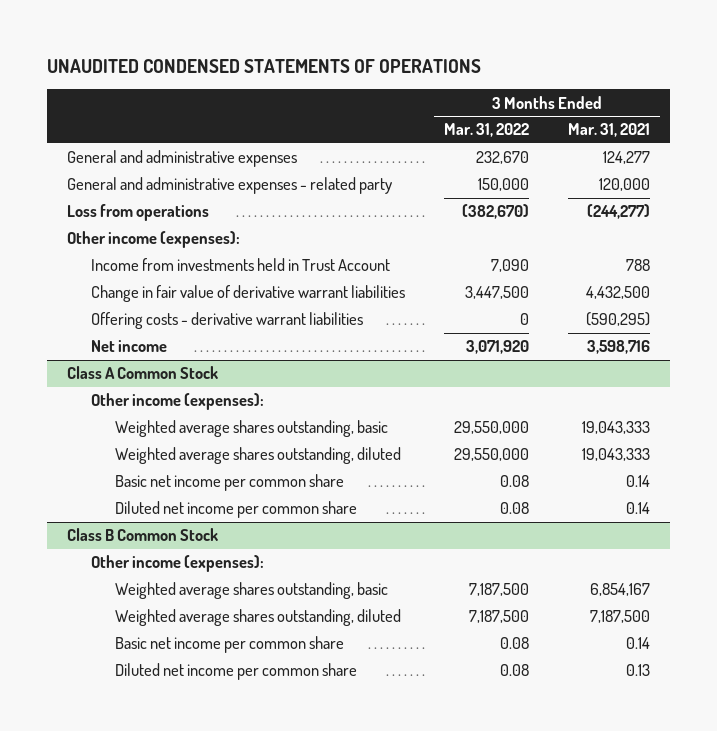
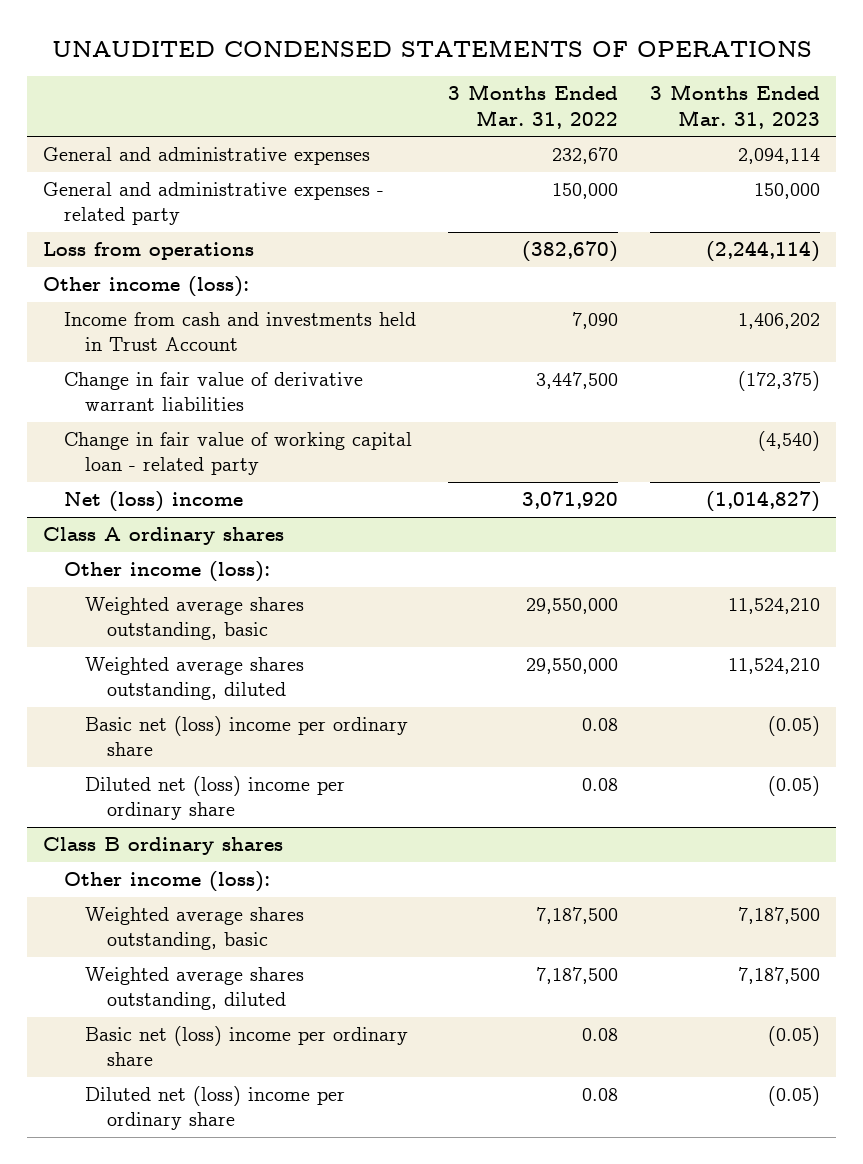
[568,123,651,138] Mar. 31, 2021 -> none
none -> [650,84,821,129] 3 Months Ended Mar. 31, 2023
[66,231,240,249] Other income (expenses): -> [42,276,249,298] Other income (loss):
[90,258,390,272] Income from investments held in Trust Account -> [64,312,417,352] Income from cash and investments held in Trust Account
[90,312,363,330] Offering costs - derivative warrant liabilities -> none
none -> [64,432,413,476] Change in fair value of working capital loan - related party
[90,340,167,353] Net income -> [64,491,244,513] Net (loss) income
[66,366,218,380] Class A Common Stock -> [42,527,284,546] Class A ordinary shares
[90,393,264,411] Other income (expenses): -> [64,561,271,583] Other income (loss):
[115,474,345,492] Basic net income per common share -> [85,716,409,757] Basic net (loss) income per ordinary share
[115,501,358,519] Diluted net income per common share -> [85,776,346,821] Diluted net (loss) income per ordinary share
[66,528,218,542] Class B Common Stock -> [42,837,283,856] Class B ordinary shares
[90,555,264,573] Other income (expenses): -> [64,871,271,893] Other income (loss):
[115,636,345,654] Basic net income per common share -> [85,1026,409,1067] Basic net (loss) income per ordinary share
[115,663,358,681] Diluted net income per common share -> [85,1086,346,1131] Diluted net (loss) income per ordinary share

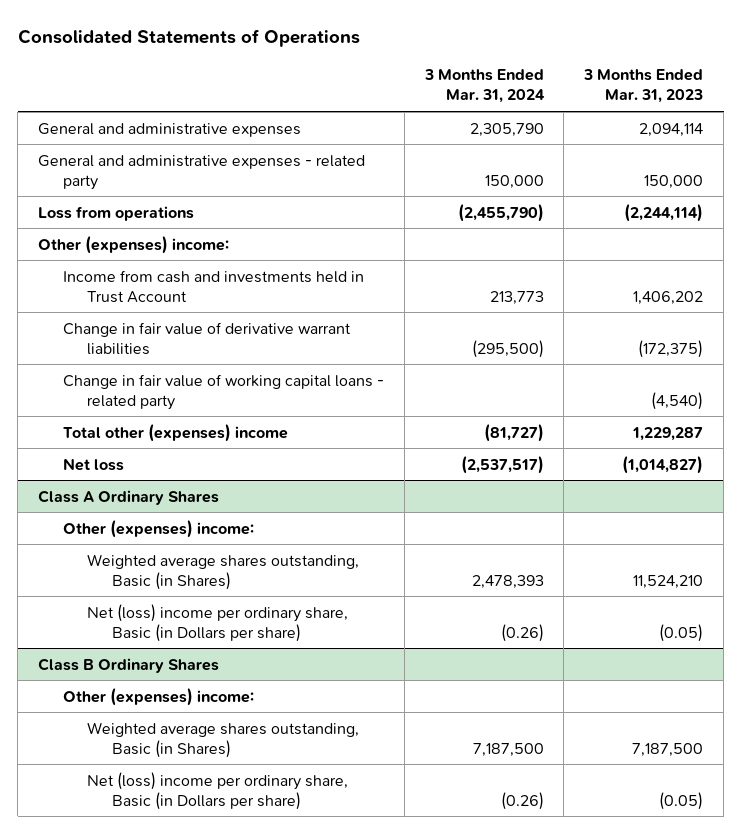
[51,39,812,57] UNAUDITED CONDENSED STATEMENTS OF OPERATIONS -> [17,28,360,47] Consolidated Statements of Operations
[448,84,619,129] 3 Months Ended Mar. 31, 2022 -> none
none -> [423,69,545,104] 3 Months Ended Mar. 31, 2024
[42,276,249,298] Other income (loss): -> [38,235,230,254] Other (expenses) income:
[85,657,305,701] Weighted average shares outstanding, diluted -> none
[85,776,346,821] Diluted net (loss) income per ordinary share -> none
[85,967,305,1011] Weighted average shares outstanding, diluted -> none
[85,1086,346,1131] Diluted net (loss) income per ordinary share -> none
[64,432,413,476] Change in fair value of working capital loan - related party -> [62,373,384,410] Change in fair value of working capital loans - related party
none -> [62,423,288,442] Total other (expenses) income
[64,491,244,513] Net (loss) income -> [62,457,124,471] Net loss
[42,527,284,546] Class A ordinary shares -> [38,489,220,505] Class A Ordinary Shares
[64,561,271,583] Other income (loss): -> [62,519,254,538] Other (expenses) income:
[85,597,305,641] Weighted average shares outstanding, basic -> [87,553,360,590] Weighted average shares outstanding, Basic (in Shares)
[85,716,409,757] Basic net (loss) income per ordinary share -> [87,603,349,642] Net (loss) income per ordinary share, Basic (in Dollars per share)
[42,837,283,856] Class B ordinary shares -> [38,657,220,673] Class B Ordinary Shares
[64,871,271,893] Other income (loss): -> [62,687,254,706] Other (expenses) income:
[85,907,305,951] Weighted average shares outstanding, basic -> [87,721,360,758] Weighted average shares outstanding, Basic (in Shares)
[85,1026,409,1067] Basic net (loss) income per ordinary share -> [87,771,349,810] Net (loss) income per ordinary share, Basic (in Dollars per share)

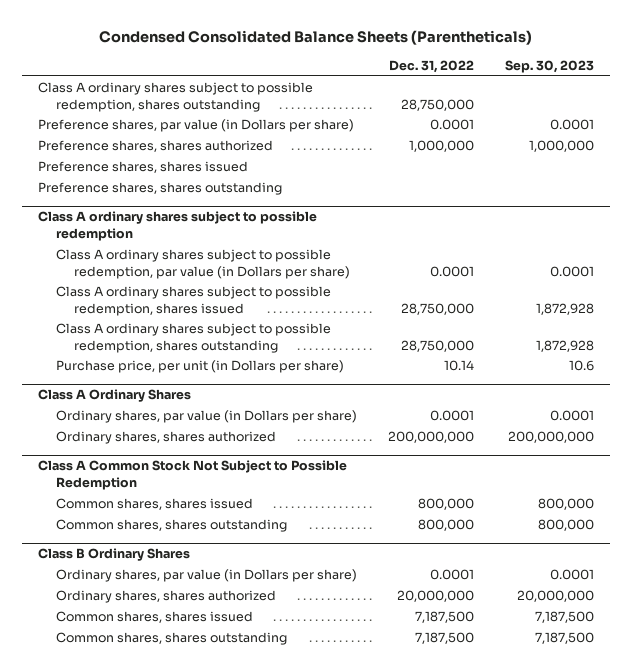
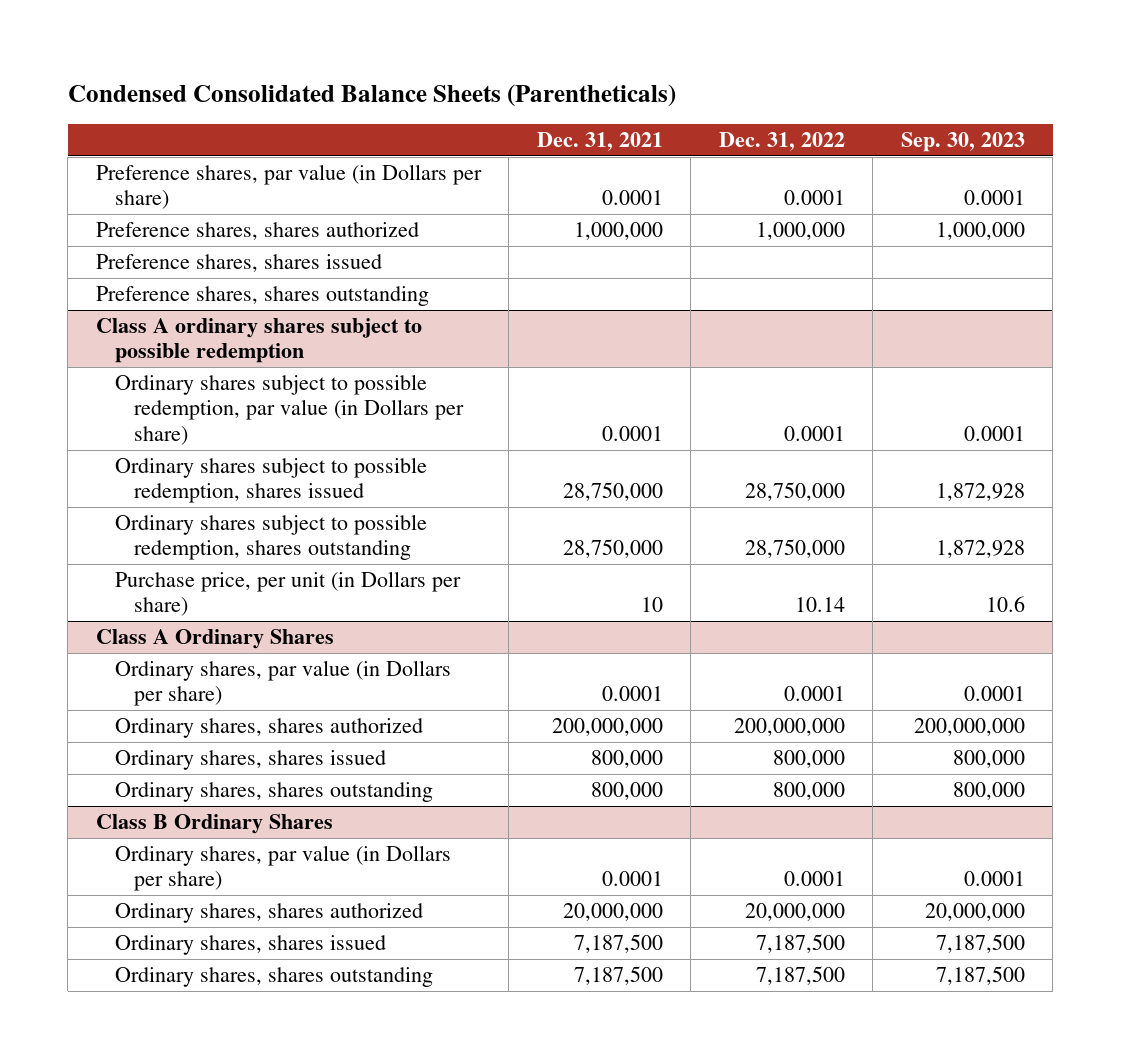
none -> [536,131,663,151] Dec. 31, 2021
[37,82,313,112] Class A ordinary shares subject to possible redemption, shares outstanding -> none
[55,249,351,279] Class A ordinary shares subject to possible redemption, par value (in Dollars per share) -> [114,374,465,445] Ordinary shares subject to possible redemption, par value (in Dollars per share)
[55,286,331,316] Class A ordinary shares subject to possible redemption, shares issued -> [114,457,427,504] Ordinary shares subject to possible redemption, shares issued
[55,323,331,353] Class A ordinary shares subject to possible redemption, shares outstanding -> [114,514,427,561] Ordinary shares subject to possible redemption, shares outstanding
[37,460,347,490] Class A Common Stock Not Subject to Possible Redemption -> none
[55,498,253,511] Common shares, shares issued -> [114,750,386,771] Ordinary shares, shares issued
[55,519,287,533] Common shares, shares outstanding -> [114,782,433,803] Ordinary shares, shares outstanding
[55,611,253,624] Common shares, shares issued -> [114,935,386,956] Ordinary shares, shares issued
[55,632,287,646] Common shares, shares outstanding -> [114,967,433,988] Ordinary shares, shares outstanding

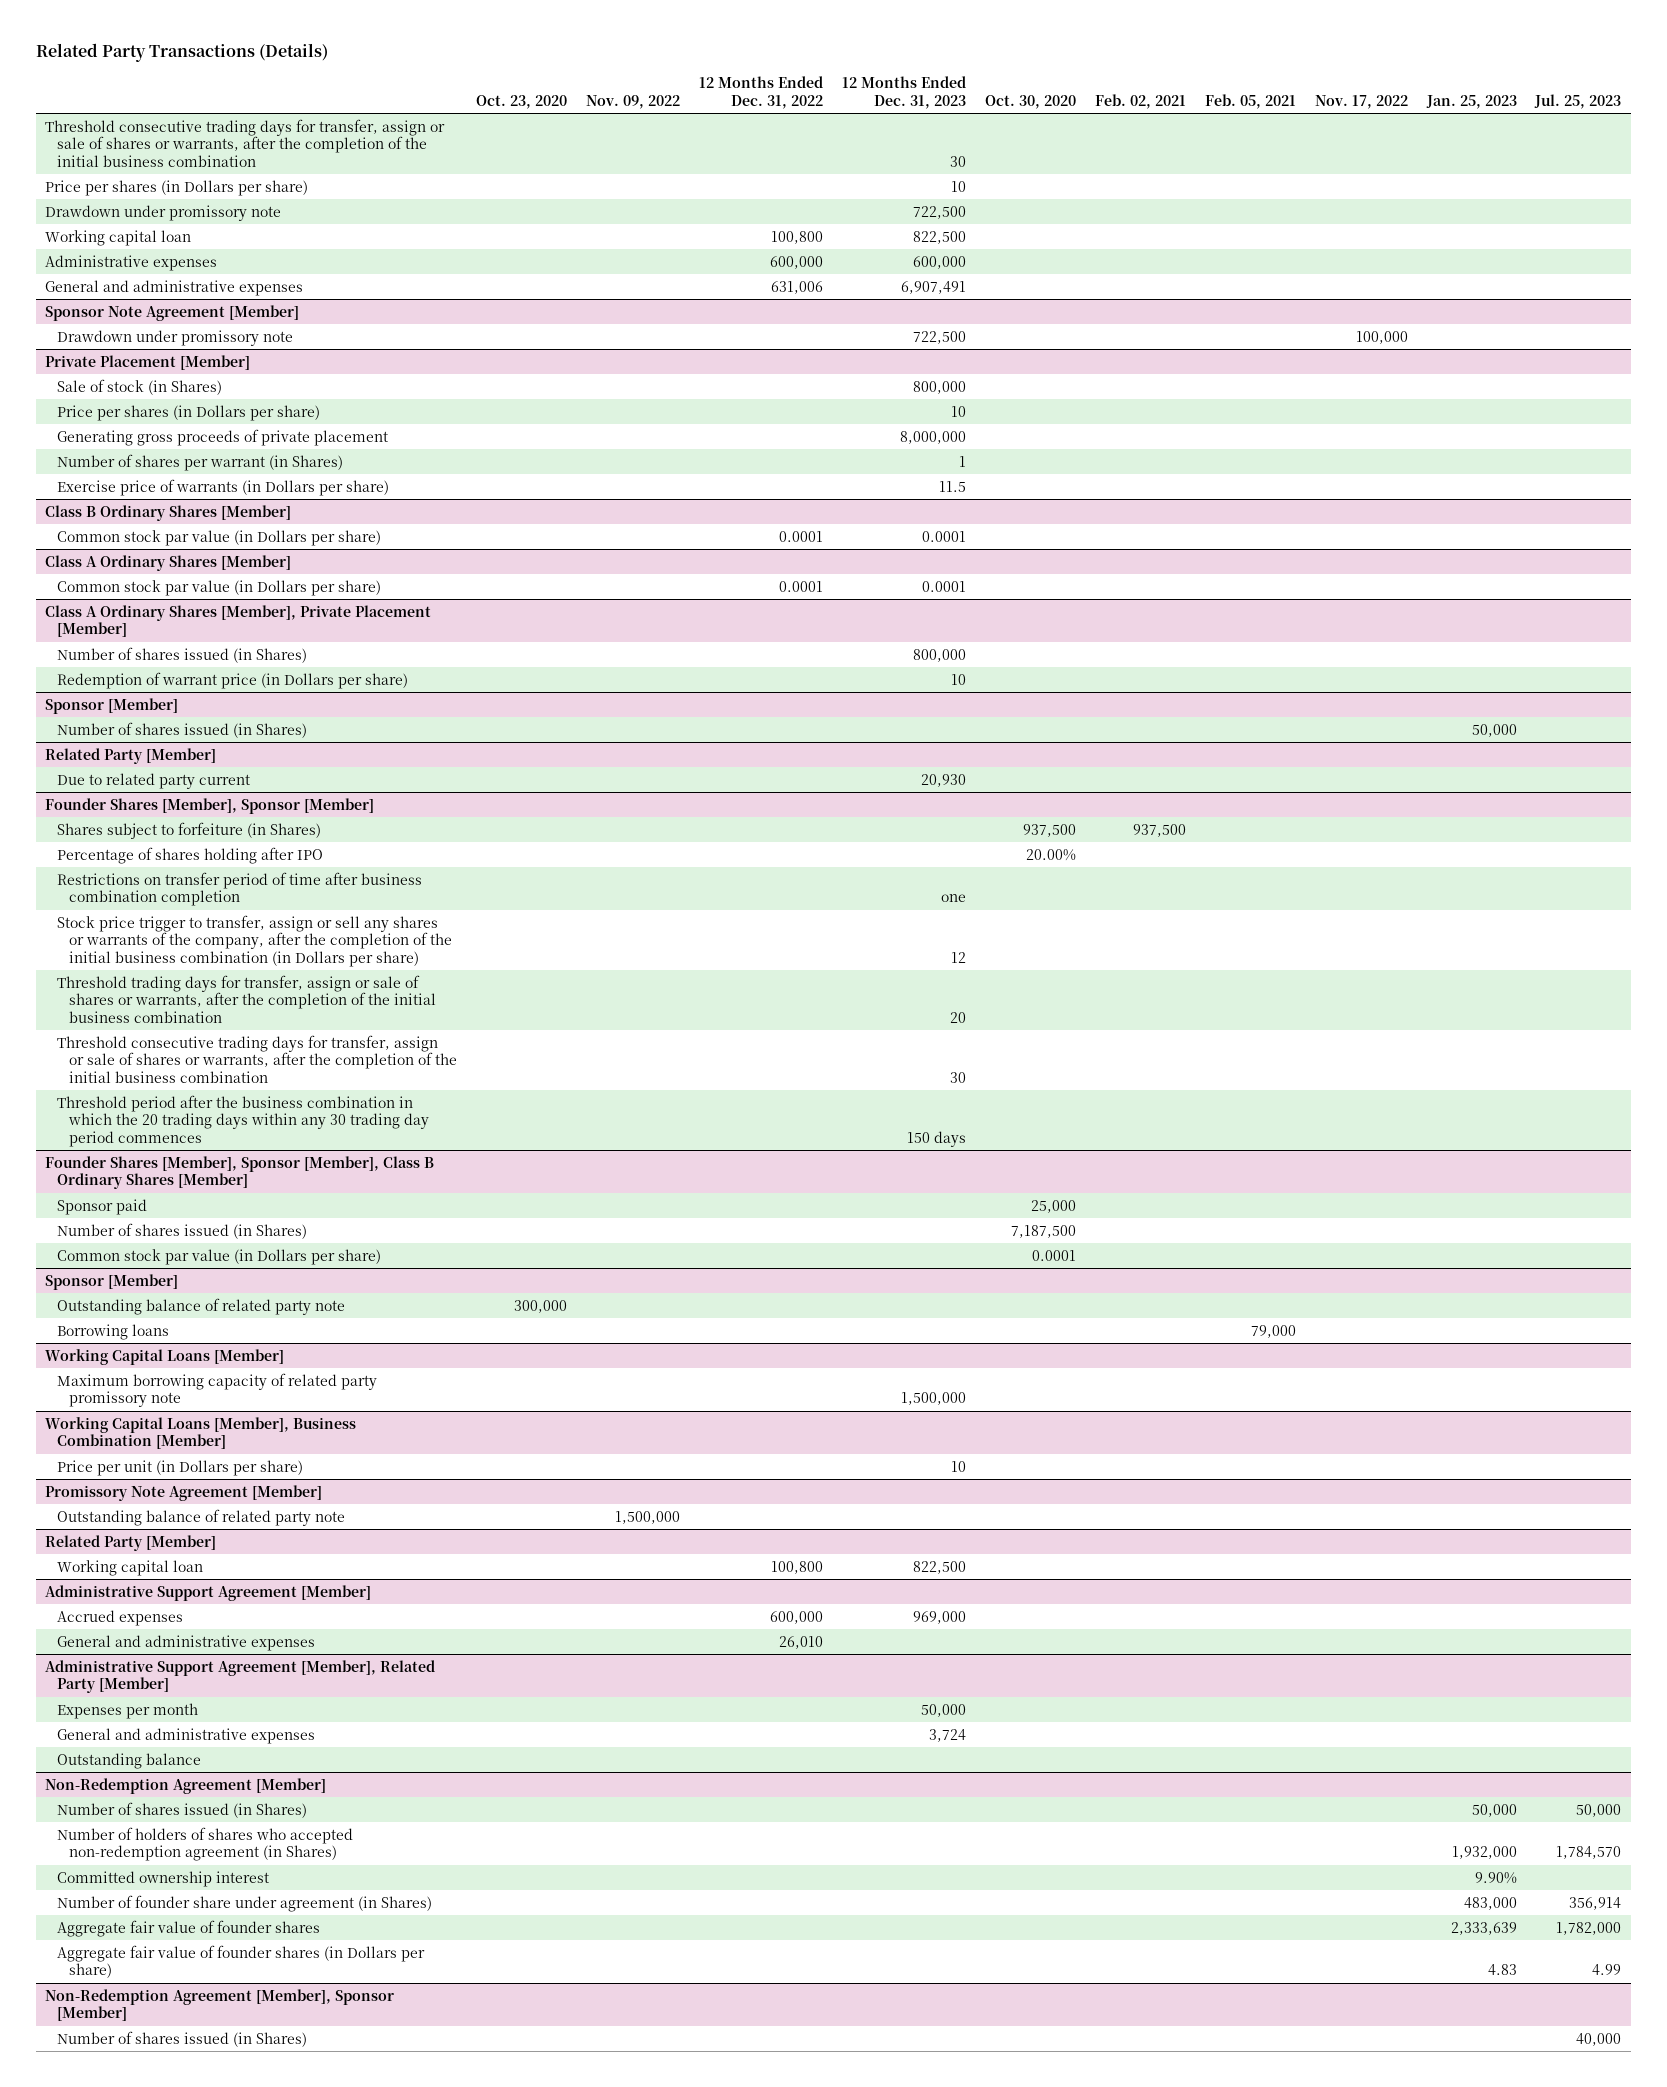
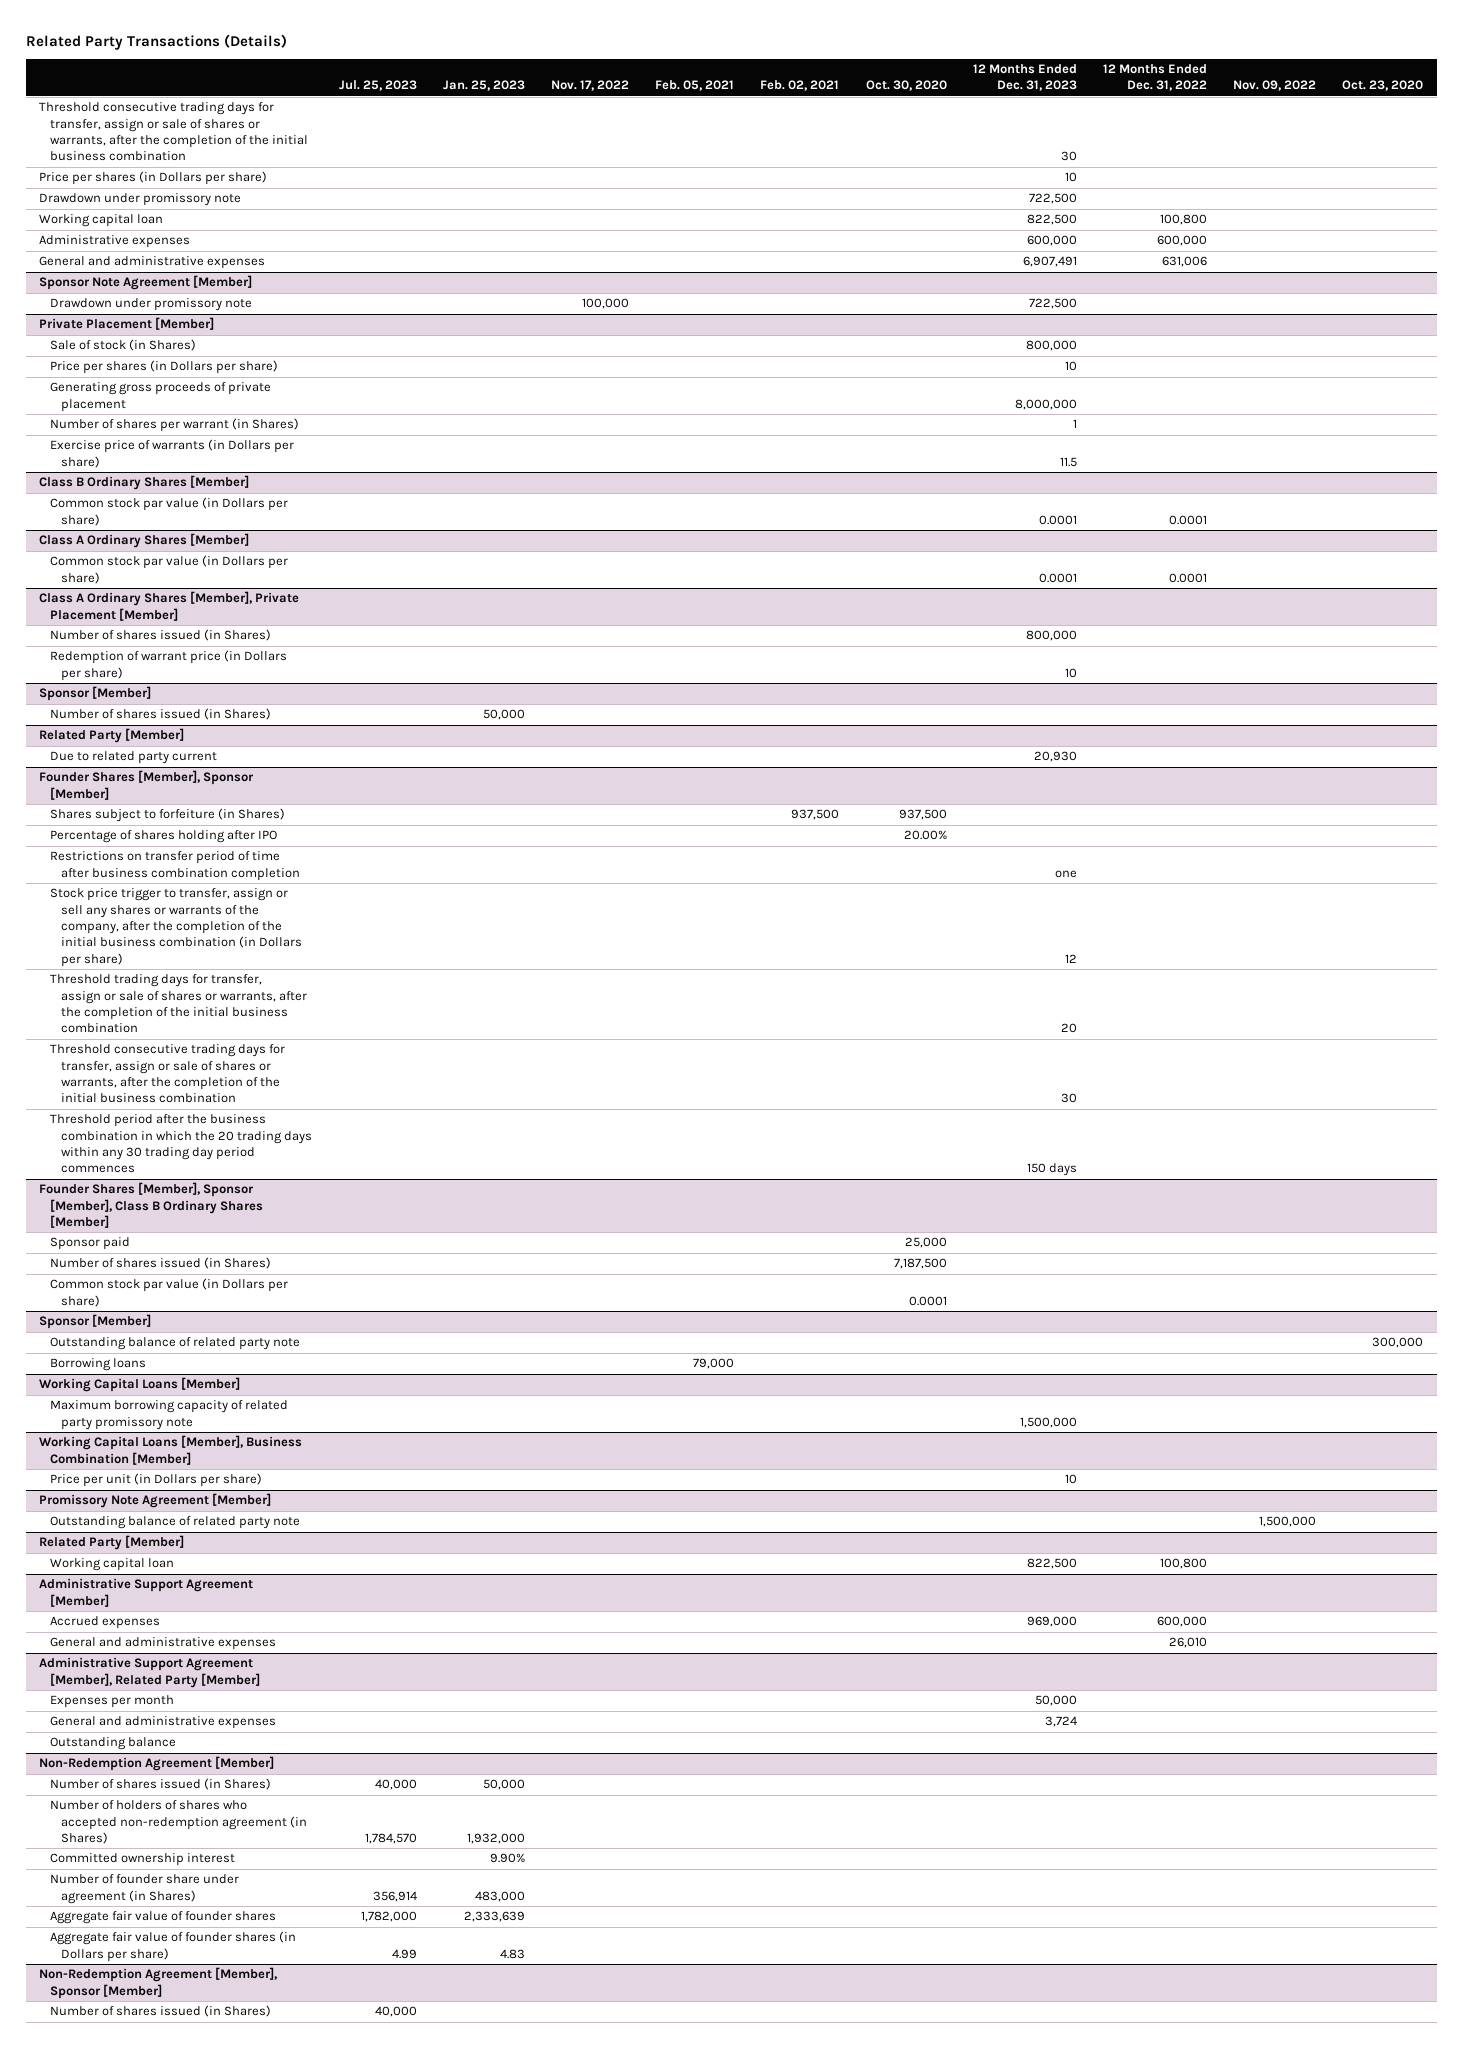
[1576,1803,1622,1817] 50,000 -> [374,1779,417,1791] 40,000

